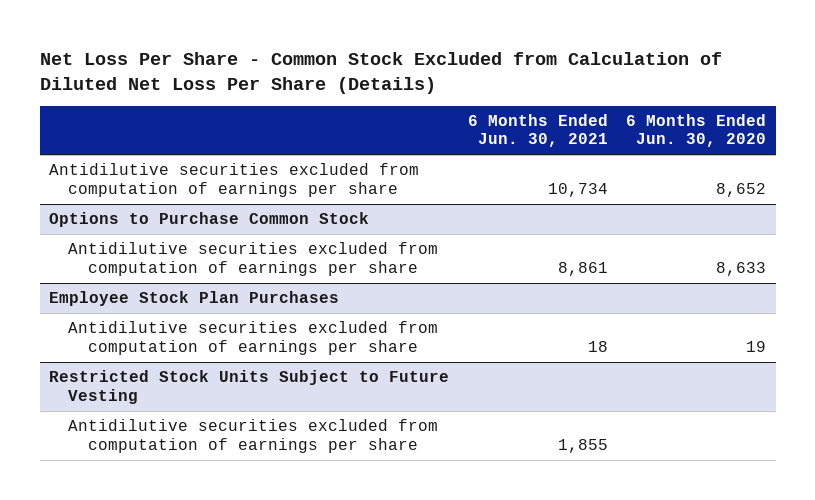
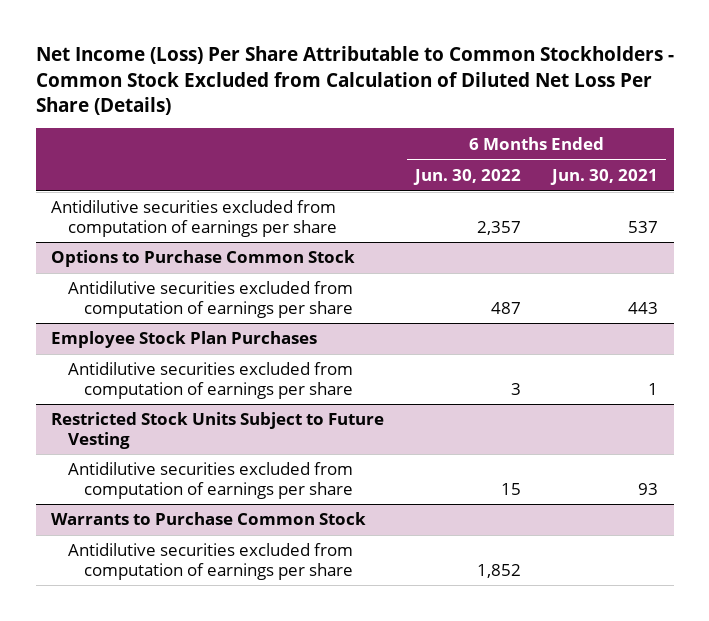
[39,51,722,94] Net Loss Per Share - Common Stock Excluded from Calculation of Diluted Net Loss Per Share (Details) -> [35,46,674,116] Net Income (Loss) Per Share Attributable to Common Stockholders - Common Stock Excluded from Calculation of Diluted Net Loss Per Share (Details)
[626,113,767,148] 6 Months Ended Jun. 30, 2020 -> none
none -> [413,169,522,186] Jun. 30, 2022
[547,182,608,197] 10,734 -> [628,220,659,233] 537
[557,261,608,276] 8,861 -> [628,301,659,314] 443
[587,340,608,352] 18 -> [648,382,659,395] 1
[557,438,608,453] 1,855 -> [638,482,659,495] 93
none -> [51,512,367,526] Warrants to Purchase Common Stock
none -> [67,543,353,580] Antidilutive securities excluded from computation of earnings per share

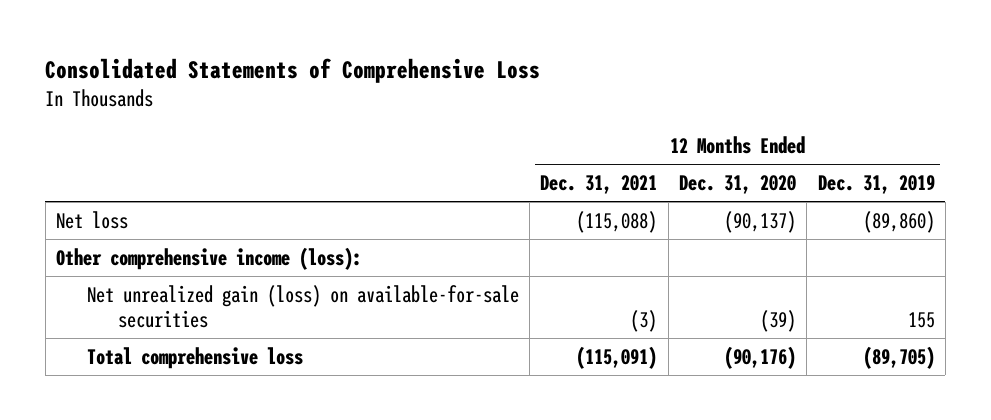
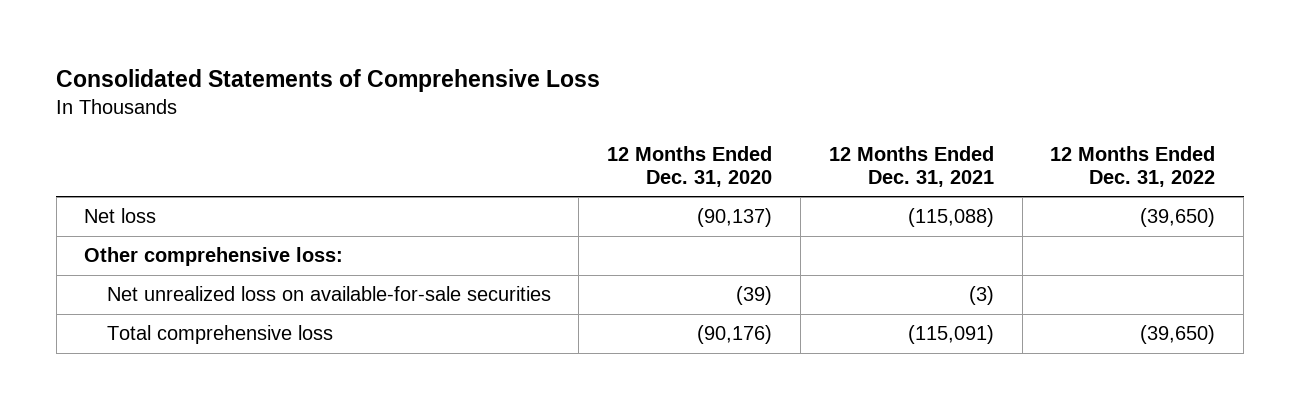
[817,175,935,195] Dec. 31, 2019 -> none
none -> [1050,145,1216,188] 12 Months Ended Dec. 31, 2022
[56,246,363,270] Other comprehensive income (loss): -> [84,247,344,267] Other comprehensive loss:
[86,284,519,328] Net unrealized gain (loss) on available-for-sale securities -> [106,286,551,302] Net unrealized loss on available-for-sale securities

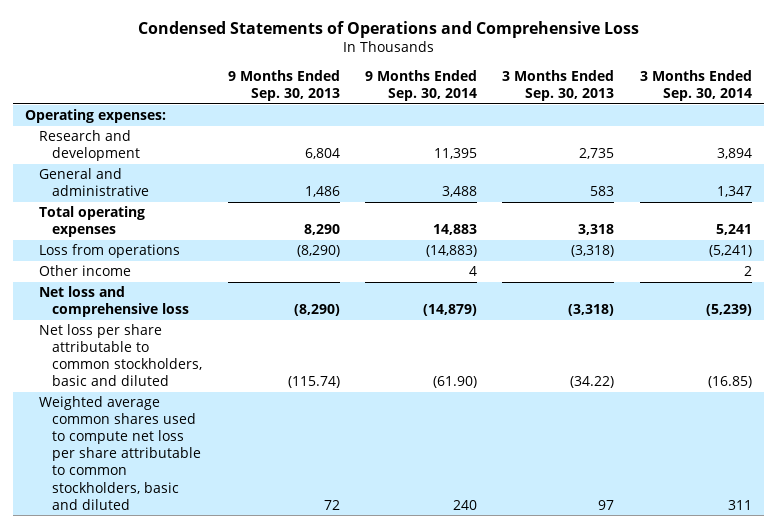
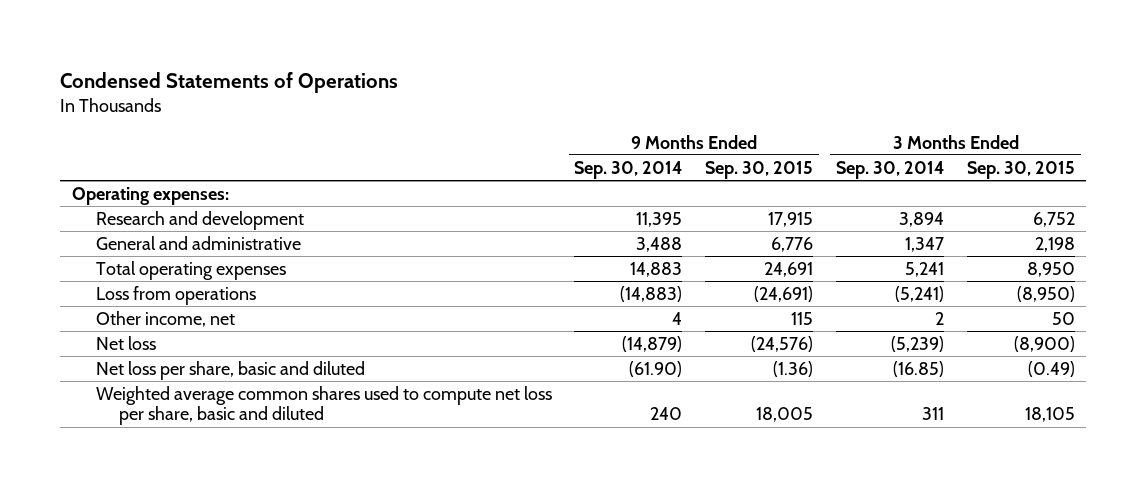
[137,20,639,38] Condensed Statements of Operations and Comprehensive Loss -> [60,71,399,93] Condensed Statements of Operations
[227,69,340,102] 9 Months Ended Sep. 30, 2013 -> none
[502,69,615,102] 3 Months Ended Sep. 30, 2013 -> none
none -> [705,160,814,179] Sep. 30, 2015
none -> [967,160,1076,179] Sep. 30, 2015
[38,265,131,277] Other income -> [95,310,235,327] Other income, net
[38,286,190,318] Net loss and comprehensive loss -> [95,335,156,350] Net loss
[38,324,203,387] Net loss per share attributable to common stockholders, basic and diluted -> [95,360,365,380] Net loss per share, basic and diluted
[38,396,202,510] Weighted average common shares used to compute net loss per share attributable to common stockholders, basic and diluted -> [95,385,552,426] Weighted average common shares used to compute net loss per share, basic and diluted

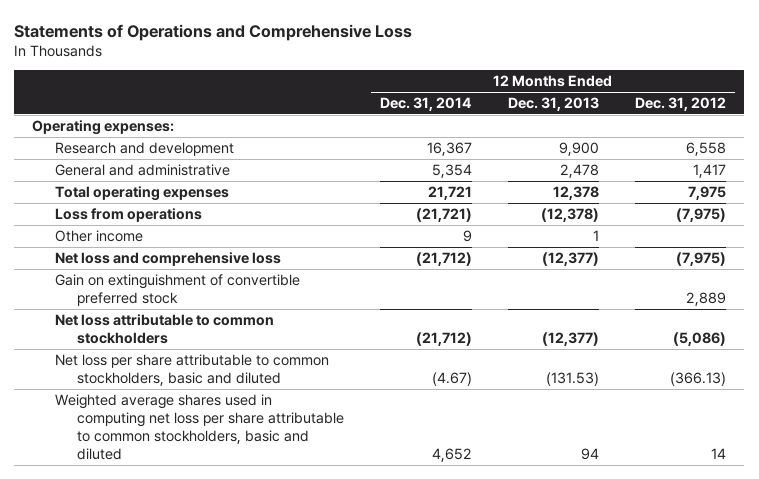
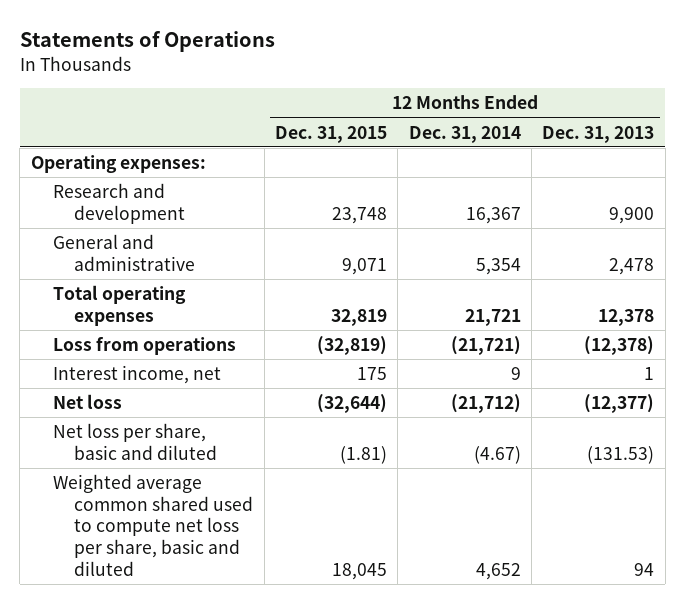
[14,23,413,41] Statements of Operations and Comprehensive Loss -> [19,31,275,53] Statements of Operations
[635,97,727,112] Dec. 31, 2012 -> none
none -> [275,125,388,143] Dec. 31, 2015
[54,230,143,243] Other income -> none
[54,274,300,306] Gain on extinguishment of convertible preferred stock -> none
[54,314,274,344] Net loss attributable to common stockholders -> none
none -> [52,365,221,385] Interest income, net
[54,252,281,267] Net loss and comprehensive loss -> [52,394,122,410] Net loss
[54,354,329,386] Net loss per share attributable to common stockholders, basic and diluted -> [52,423,218,460] Net loss per share, basic and diluted
[54,394,344,460] Weighted average shares used in computing net loss per share attributable to common stockholders, basic and diluted -> [52,474,254,576] Weighted average common shared used to compute net loss per share, basic and diluted

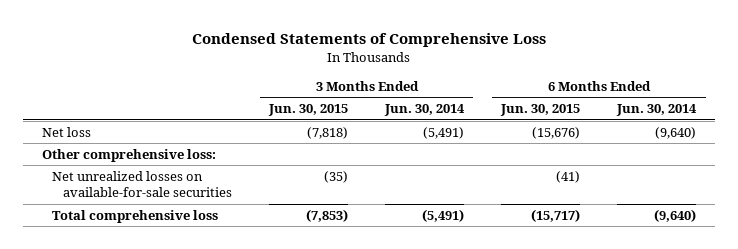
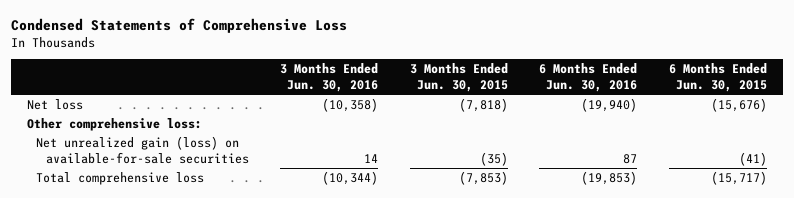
[384,104,466,117] Jun. 30, 2014 -> none
[616,104,698,117] Jun. 30, 2014 -> none
none -> [280,62,379,92] 3 Months Ended Jun. 30, 2016
none -> [539,62,638,92] 6 Months Ended Jun. 30, 2016
[52,170,232,198] Net unrealized losses on available-for-sale securities -> [36,135,249,164] Net unrealized gain (loss) on available-for-sale securities

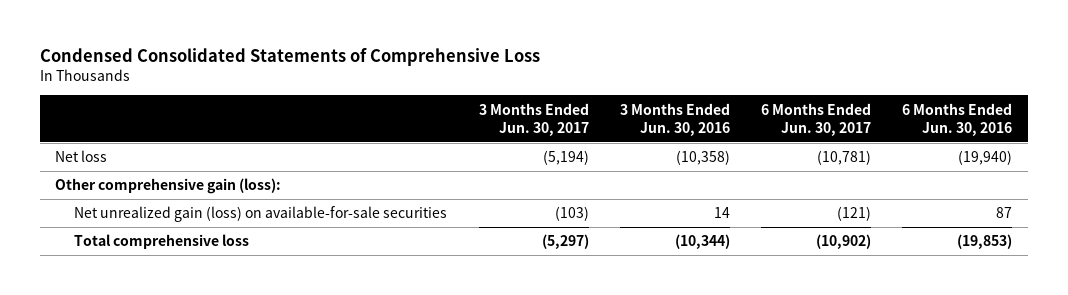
[10,18,347,34] Condensed Statements of Comprehensive Loss -> [39,47,540,66] Condensed Consolidated Statements of Comprehensive Loss
[409,62,508,92] 3 Months Ended Jun. 30, 2015 -> none
[668,62,767,92] 6 Months Ended Jun. 30, 2015 -> none
none -> [478,102,589,136] 3 Months Ended Jun. 30, 2017
none -> [760,102,871,136] 6 Months Ended Jun. 30, 2017
[26,117,202,131] Other comprehensive loss: -> [55,178,282,195] Other comprehensive gain (loss):

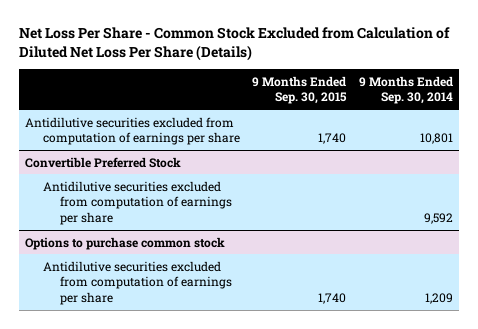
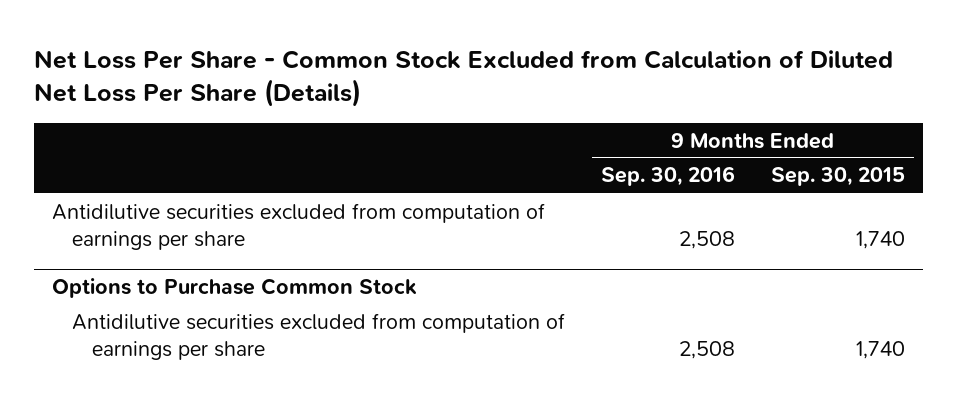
[358,75,453,105] 9 Months Ended Sep. 30, 2014 -> none
none -> [601,166,736,187] Sep. 30, 2016
[25,156,182,168] Convertible Preferred Stock -> none
[42,180,233,225] Antidilutive securities excluded from computation of earnings per share -> none
[25,236,226,250] Options to purchase common stock -> [52,278,418,299] Options to Purchase Common Stock

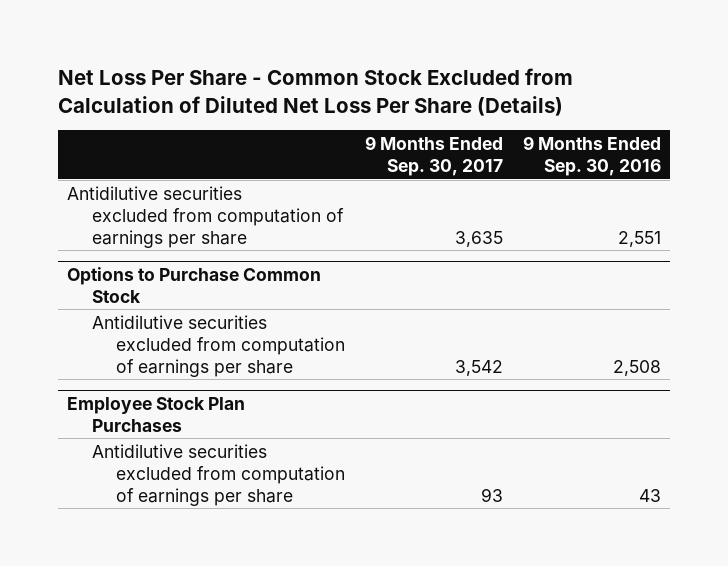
[770,167,905,187] Sep. 30, 2015 -> none
none -> [365,135,504,176] 9 Months Ended Sep. 30, 2017
[679,230,736,249] 2,508 -> [617,230,661,247] 2,551
none -> [67,396,246,432] Employee Stock Plan Purchases
none -> [91,443,346,506] Antidilutive securities excluded from computation of earnings per share

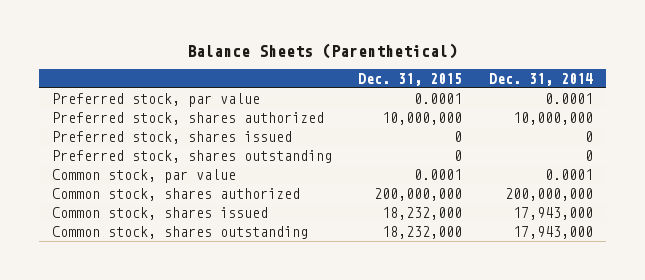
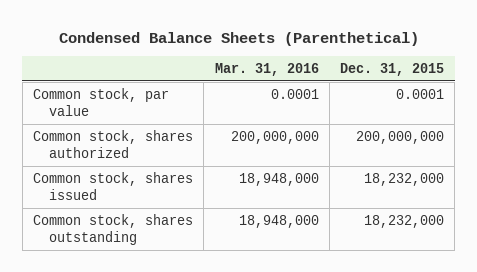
[187,43,458,60] Balance Sheets (Parenthetical) -> [58,32,419,47] Condensed Balance Sheets (Parenthetical)
[488,72,593,86] Dec. 31, 2014 -> none
none -> [214,63,319,77] Mar. 31, 2016
[52,92,261,107] Preferred stock, par value -> none
[52,111,325,125] Preferred stock, shares authorized -> none
[52,130,293,144] Preferred stock, shares issued -> none
[52,149,333,163] Preferred stock, shares outstanding -> none

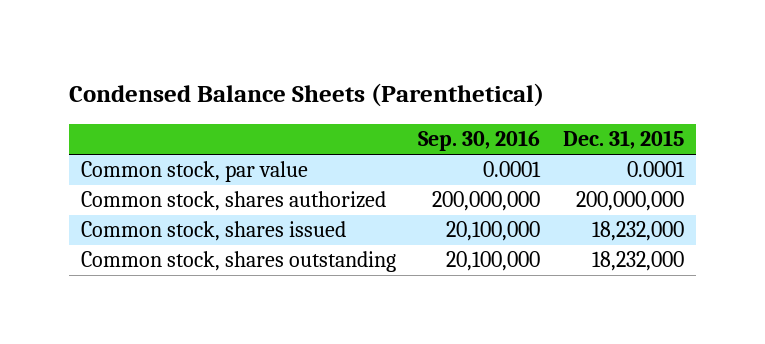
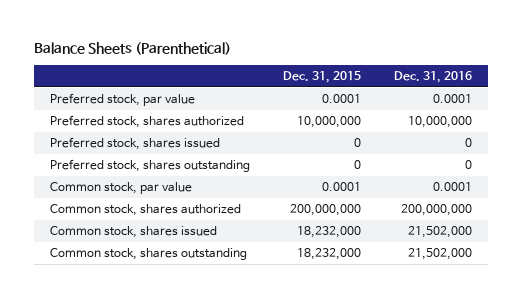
[69,83,545,108] Condensed Balance Sheets (Parenthetical) -> [33,41,231,55] Balance Sheets (Parenthetical)
[418,130,541,152] Sep. 30, 2016 -> none
none -> [393,71,472,84] Dec. 31, 2016
none -> [50,93,196,107] Preferred stock, par value
none -> [50,115,245,129] Preferred stock, shares authorized
none -> [50,137,221,151] Preferred stock, shares issued
none -> [50,159,251,173] Preferred stock, shares outstanding

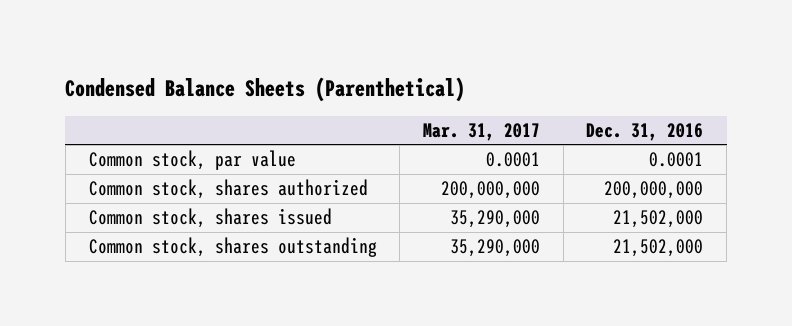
[33,41,231,55] Balance Sheets (Parenthetical) -> [65,77,466,103] Condensed Balance Sheets (Parenthetical)
[283,71,362,84] Dec. 31, 2015 -> none
none -> [422,122,540,141] Mar. 31, 2017
[50,93,196,107] Preferred stock, par value -> none
[50,115,245,129] Preferred stock, shares authorized -> none
[50,137,221,151] Preferred stock, shares issued -> none
[50,159,251,173] Preferred stock, shares outstanding -> none

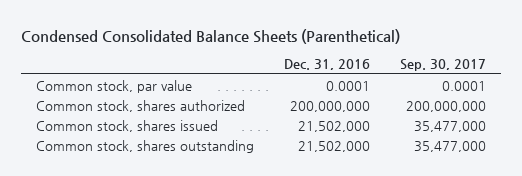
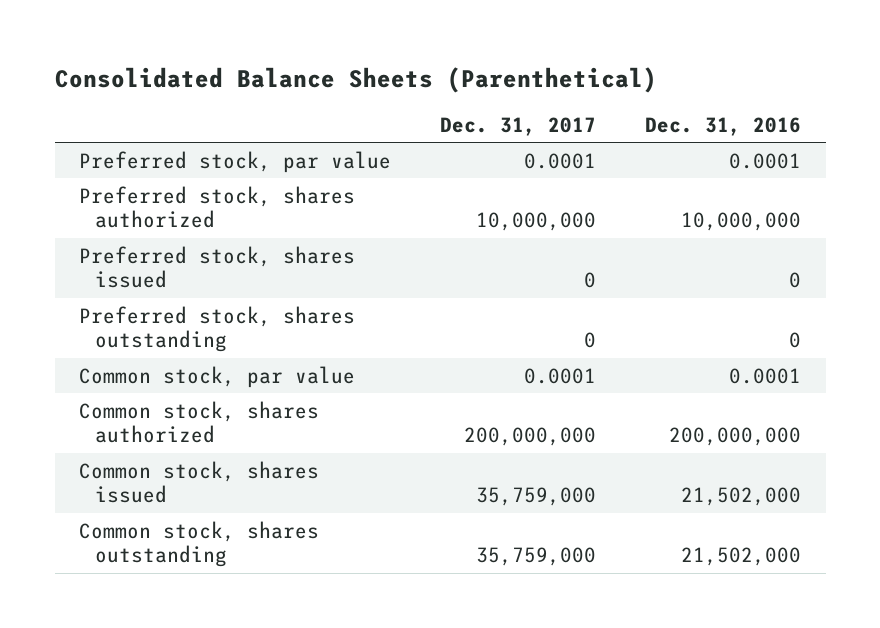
[20,28,400,44] Condensed Consolidated Balance Sheets (Parenthetical) -> [54,66,657,93] Consolidated Balance Sheets (Parenthetical)
[400,59,487,72] Sep. 30, 2017 -> none
none -> [440,116,597,136] Dec. 31, 2017
none -> [79,150,392,173] Preferred stock, par value
none -> [79,185,356,229] Preferred stock, shares authorized
none -> [79,245,356,289] Preferred stock, shares issued
none -> [79,305,356,353] Preferred stock, shares outstanding

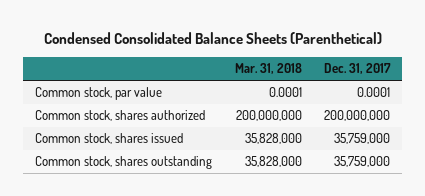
[54,66,657,93] Consolidated Balance Sheets (Parenthetical) -> [43,31,382,44] Condensed Consolidated Balance Sheets (Parenthetical)
[645,116,802,136] Dec. 31, 2016 -> none
none -> [234,63,302,75] Mar. 31, 2018
[79,150,392,173] Preferred stock, par value -> none
[79,185,356,229] Preferred stock, shares authorized -> none
[79,245,356,289] Preferred stock, shares issued -> none
[79,305,356,353] Preferred stock, shares outstanding -> none

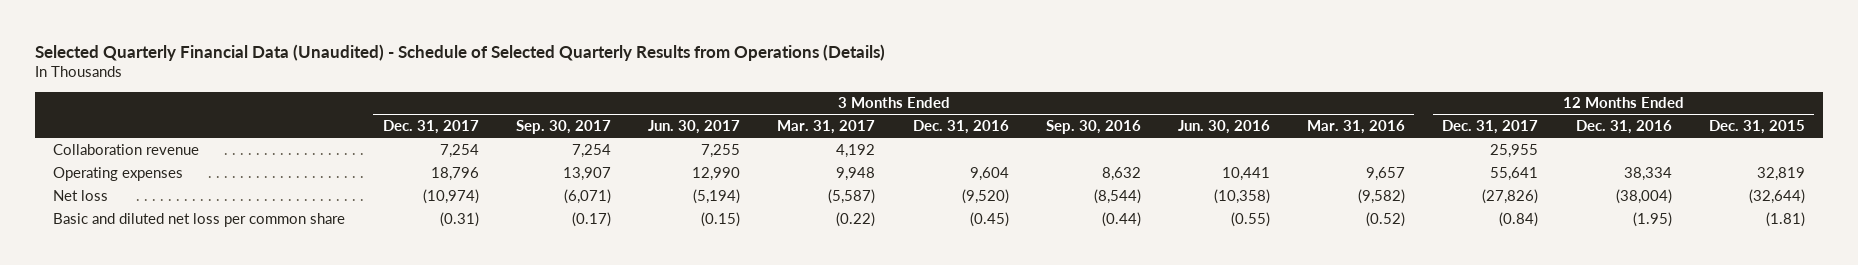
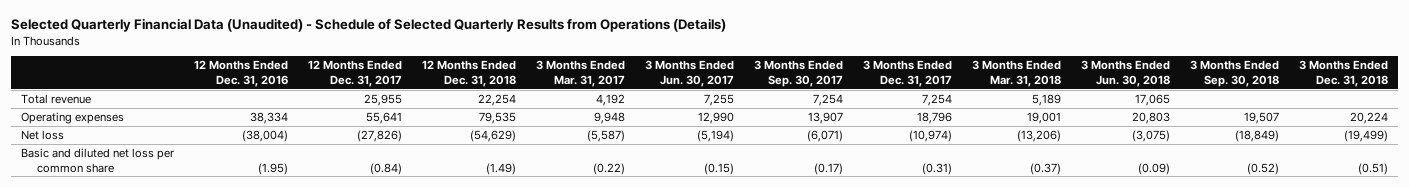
[912,120,1009,135] Dec. 31, 2016 -> none
[1045,120,1141,135] Sep. 30, 2016 -> none
[1177,120,1270,135] Jun. 30, 2016 -> none
[1307,120,1406,135] Mar. 31, 2016 -> none
[1708,120,1805,135] Dec. 31, 2015 -> none
none -> [421,60,516,87] 12 Months Ended Dec. 31, 2018
none -> [971,60,1061,87] 3 Months Ended Mar. 31, 2018
none -> [1080,60,1170,87] 3 Months Ended Jun. 30, 2018
none -> [1189,60,1279,87] 3 Months Ended Sep. 30, 2018
none -> [1298,60,1388,87] 3 Months Ended Dec. 31, 2018
[53,143,200,155] Collaboration revenue -> [20,94,91,105] Total revenue

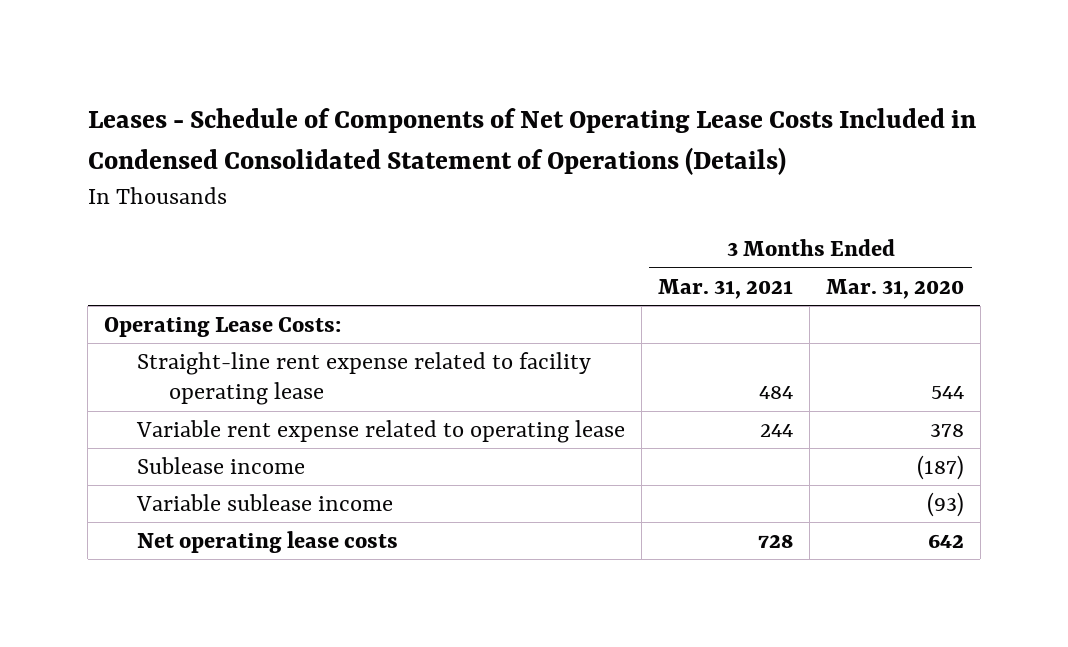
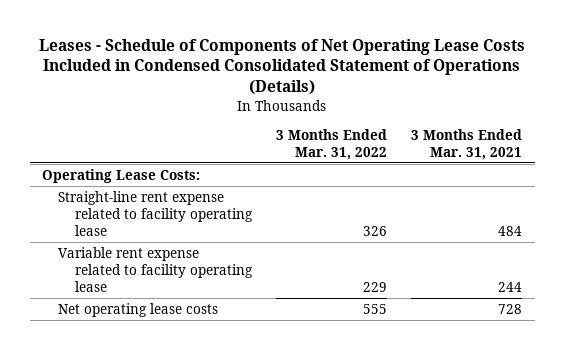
[825,278,964,299] Mar. 31, 2020 -> none
none -> [276,128,388,160] 3 Months Ended Mar. 31, 2022
[136,457,305,475] Sublease income -> none
[135,494,393,512] Variable sublease income -> none
[135,420,625,444] Variable rent expense related to operating lease -> [58,246,254,292] Variable rent expense related to facility operating lease

